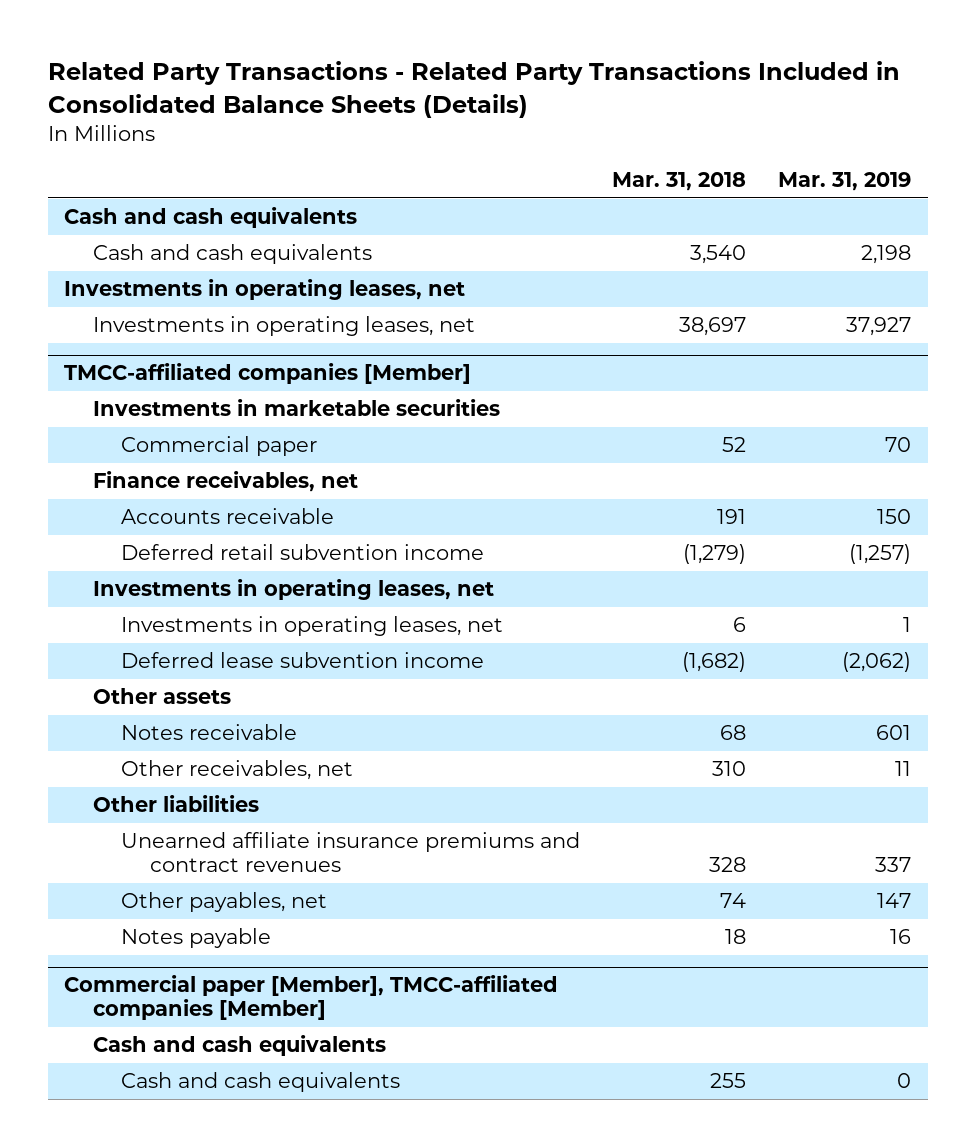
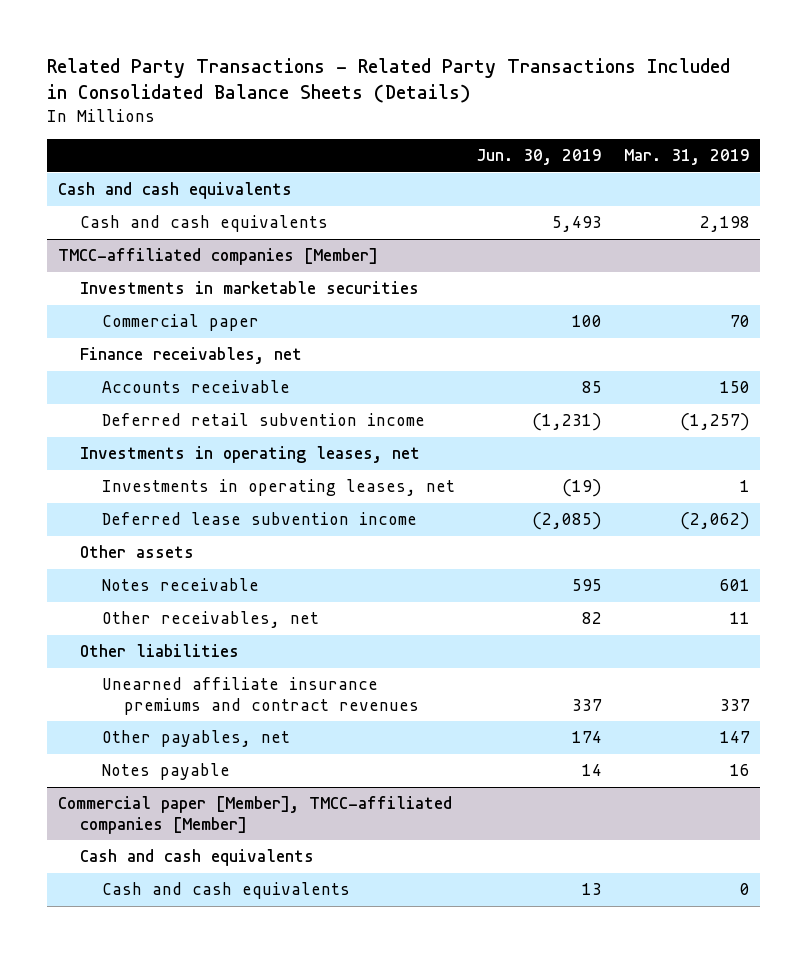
[612,172,747,192] Mar. 31, 2018 -> none
none -> [476,149,603,166] Jun. 30, 2019
[64,279,466,301] Investments in operating leases, net -> none
[92,316,475,337] Investments in operating leases, net -> none

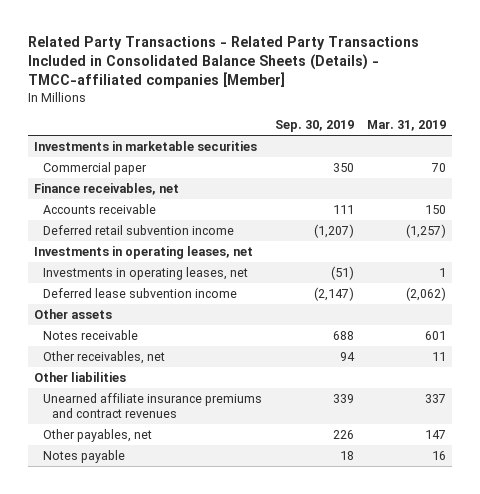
[47,58,731,104] Related Party Transactions - Related Party Transactions Included in Consolidated Balance Sheets (Details) -> [27,35,419,89] Related Party Transactions - Related Party Transactions Included in Consolidated Balance Sheets (Details) - TMCC-affiliated companies [Member]
[476,149,603,166] Jun. 30, 2019 -> none
none -> [274,120,354,133] Sep. 30, 2019
[57,182,292,200] Cash and cash equivalents -> none
[79,215,328,233] Cash and cash equivalents -> none
[57,248,378,266] TMCC-affiliated companies [Member] -> none
[57,796,452,834] Commercial paper [Member], TMCC-affiliated companies [Member] -> none
[79,849,314,867] Cash and cash equivalents -> none
[102,882,351,900] Cash and cash equivalents -> none

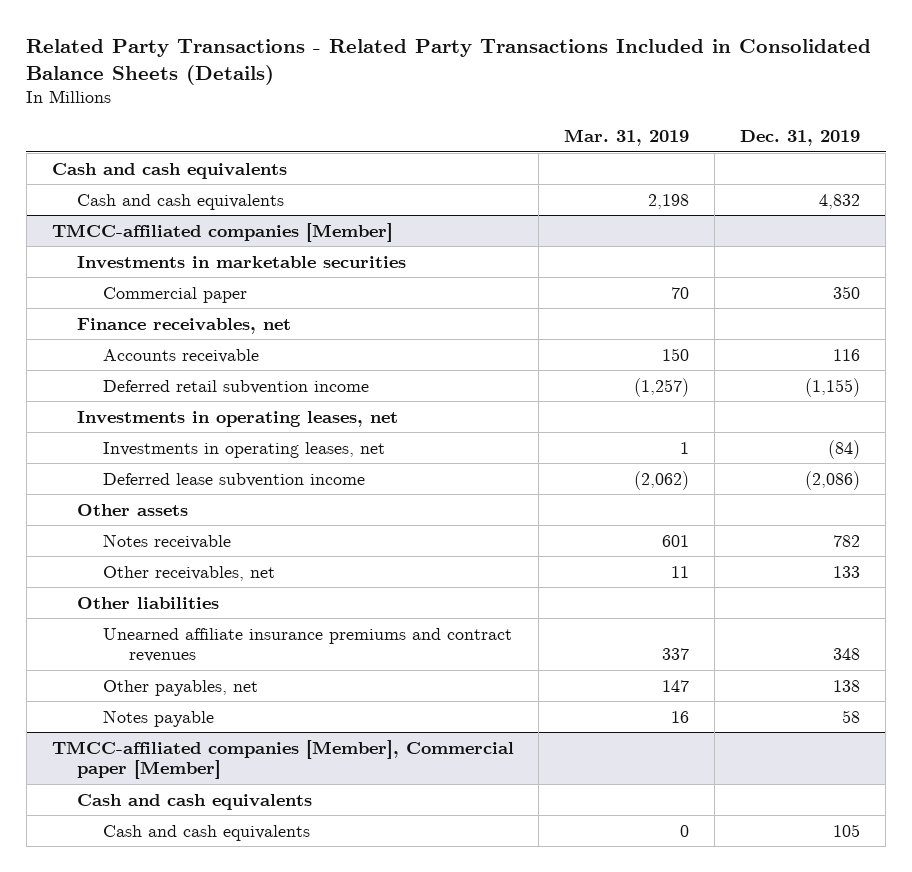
[27,35,419,89] Related Party Transactions - Related Party Transactions Included in Consolidated Balance Sheets (Details) - TMCC-affiliated companies [Member] -> [26,38,872,85] Related Party Transactions - Related Party Transactions Included in Consolidated Balance Sheets (Details)
[274,120,354,133] Sep. 30, 2019 -> none
none -> [740,130,861,147] Dec. 31, 2019
none -> [51,162,287,179] Cash and cash equivalents
none -> [77,193,285,210] Cash and cash equivalents
none -> [51,222,393,242] TMCC-affiliated companies [Member]
none -> [51,739,514,780] TMCC-affiliated companies [Member], Commercial paper [Member]
none -> [77,793,313,810] Cash and cash equivalents
none -> [103,824,311,841] Cash and cash equivalents

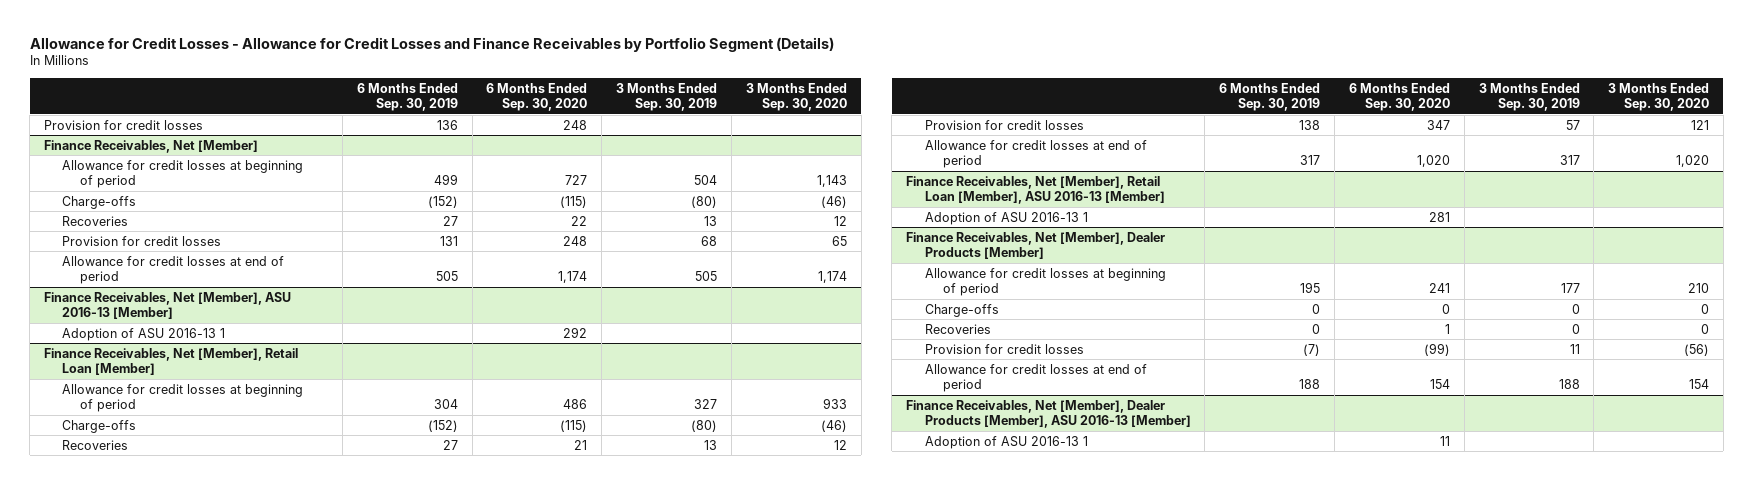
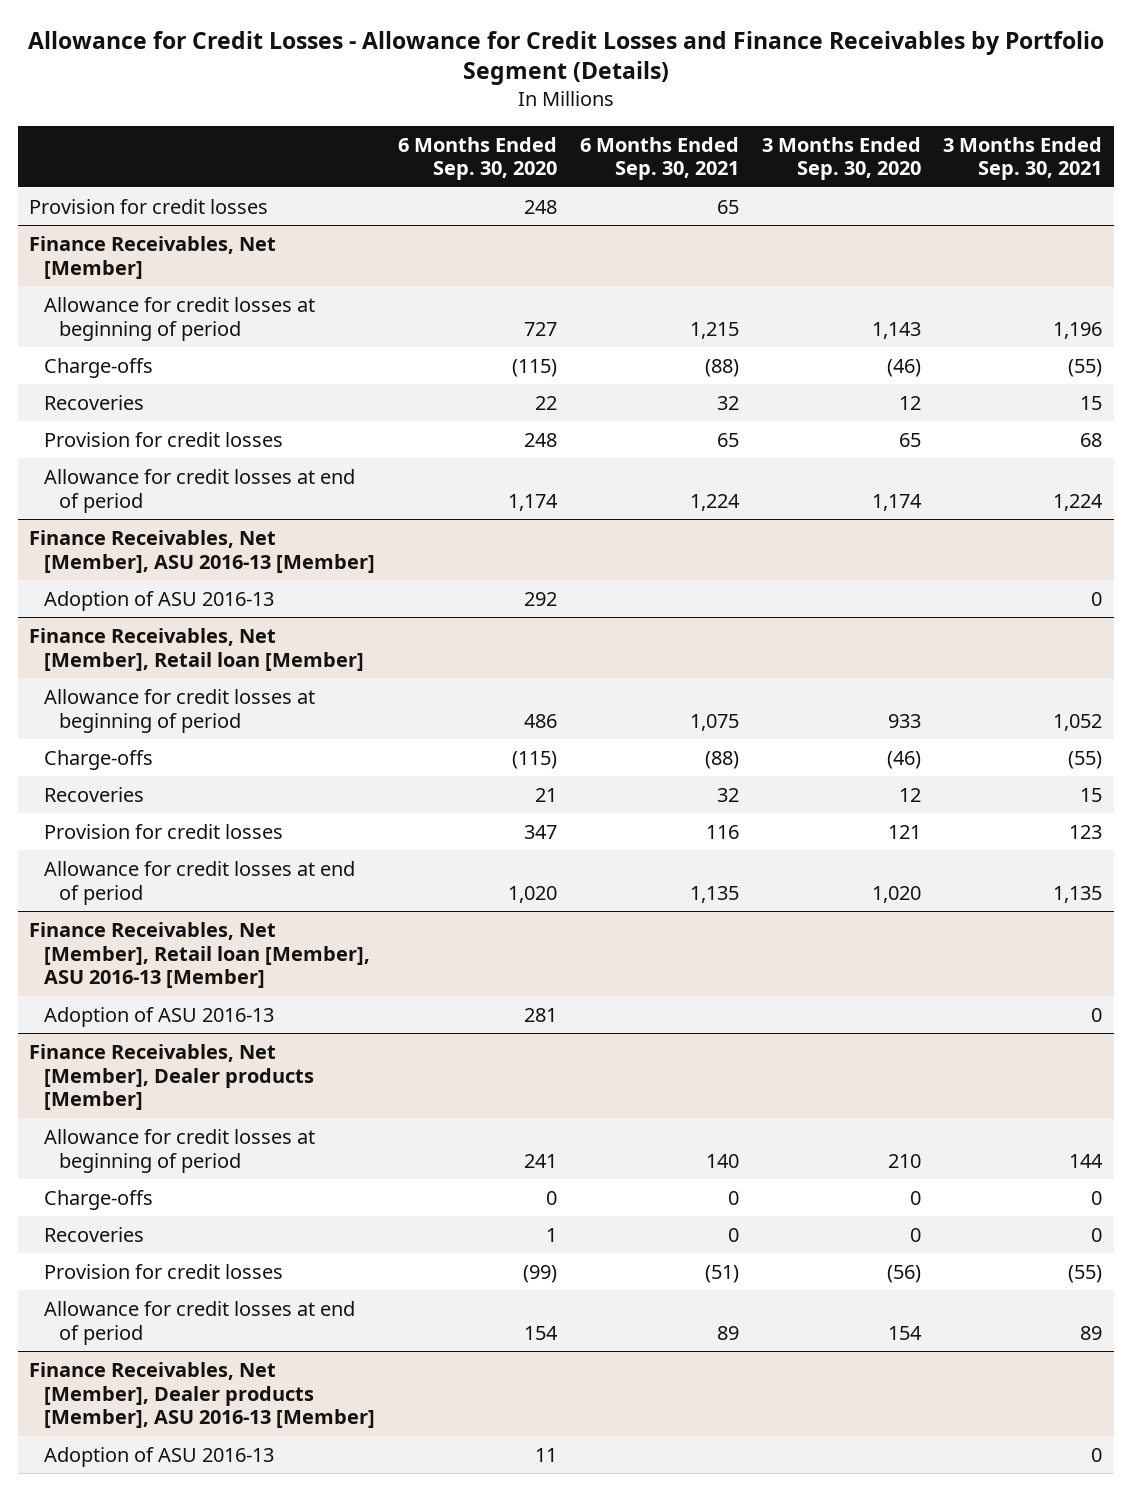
[356,82,458,112] 6 Months Ended Sep. 30, 2019 -> none
[616,82,718,112] 3 Months Ended Sep. 30, 2019 -> none
none -> [579,136,739,181] 6 Months Ended Sep. 30, 2021
none -> [943,136,1103,181] 3 Months Ended Sep. 30, 2021
[62,327,226,341] Adoption of ASU 2016-13 1 -> [43,590,274,611] Adoption of ASU 2016-13
[43,347,298,376] Finance Receivables, Net [Member], Retail Loan [Member] -> [29,627,364,671] Finance Receivables, Net [Member], Retail loan [Member]
[906,175,1165,205] Finance Receivables, Net [Member], Retail Loan [Member], ASU 2016-13 [Member] -> [29,921,370,989] Finance Receivables, Net [Member], Retail loan [Member], ASU 2016-13 [Member]
[924,211,1088,225] Adoption of ASU 2016-13 1 -> [43,1006,274,1027] Adoption of ASU 2016-13
[906,231,1166,260] Finance Receivables, Net [Member], Dealer Products [Member] -> [29,1043,314,1111] Finance Receivables, Net [Member], Dealer products [Member]
[906,399,1191,429] Finance Receivables, Net [Member], Dealer Products [Member], ASU 2016-13 [Member] -> [29,1361,375,1429] Finance Receivables, Net [Member], Dealer products [Member], ASU 2016-13 [Member]
[924,435,1088,449] Adoption of ASU 2016-13 1 -> [43,1446,274,1467] Adoption of ASU 2016-13

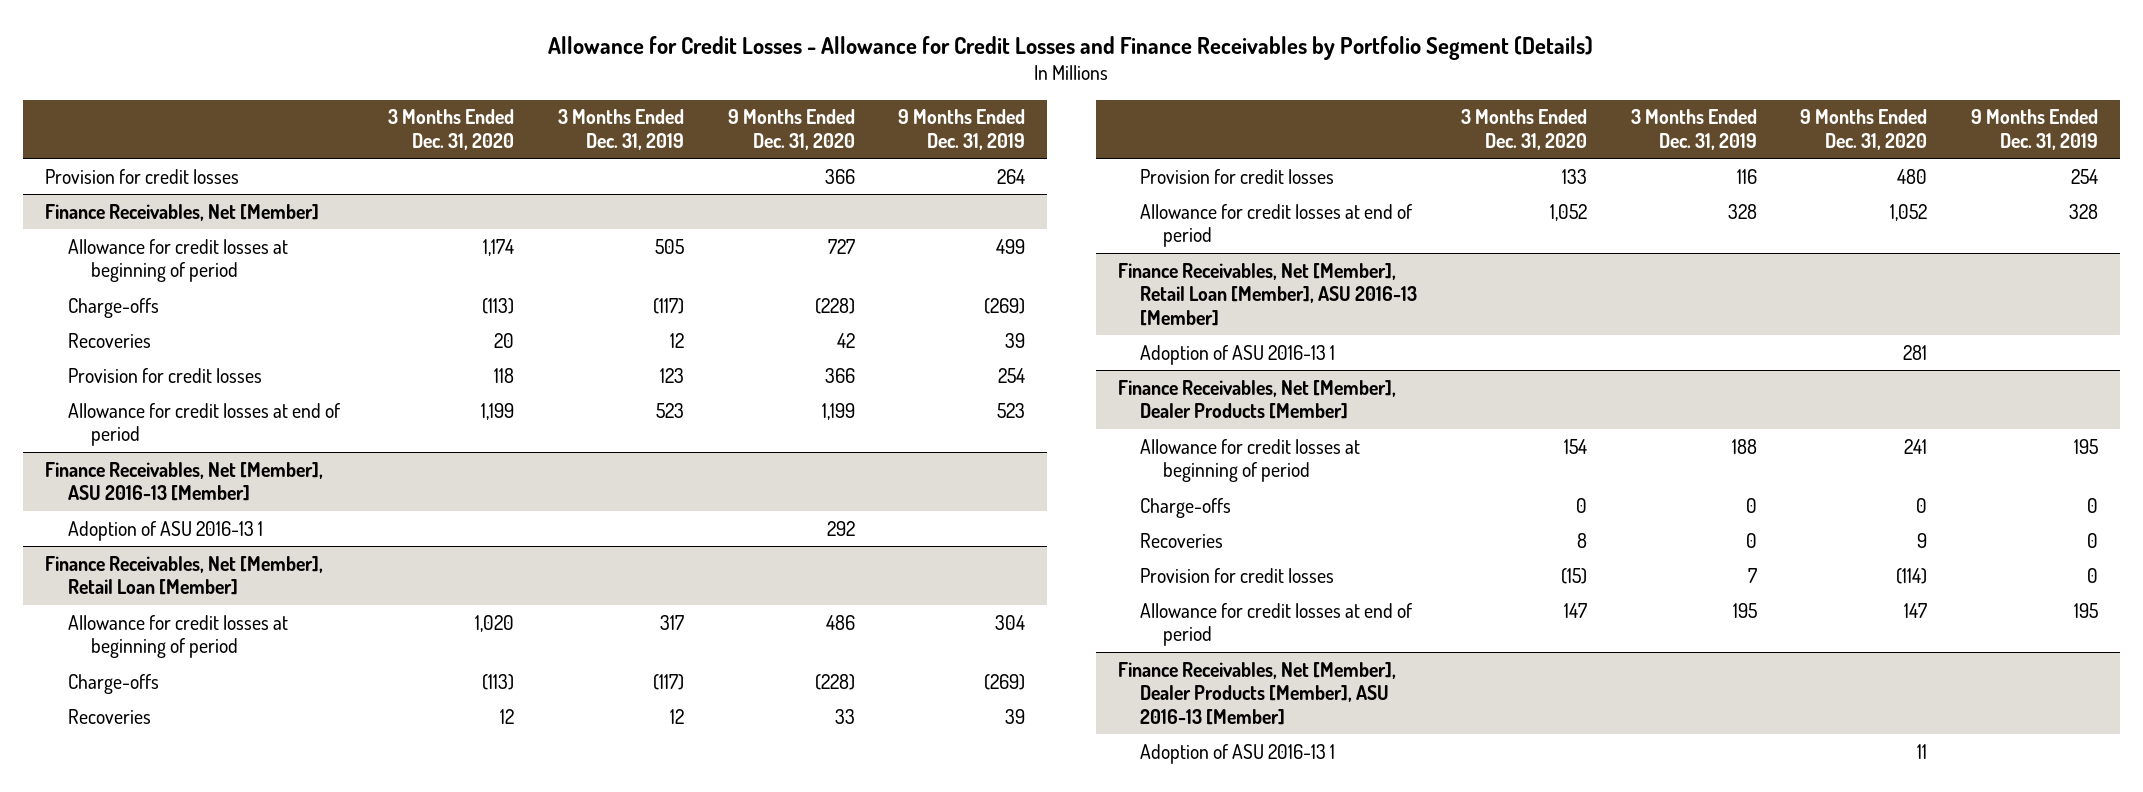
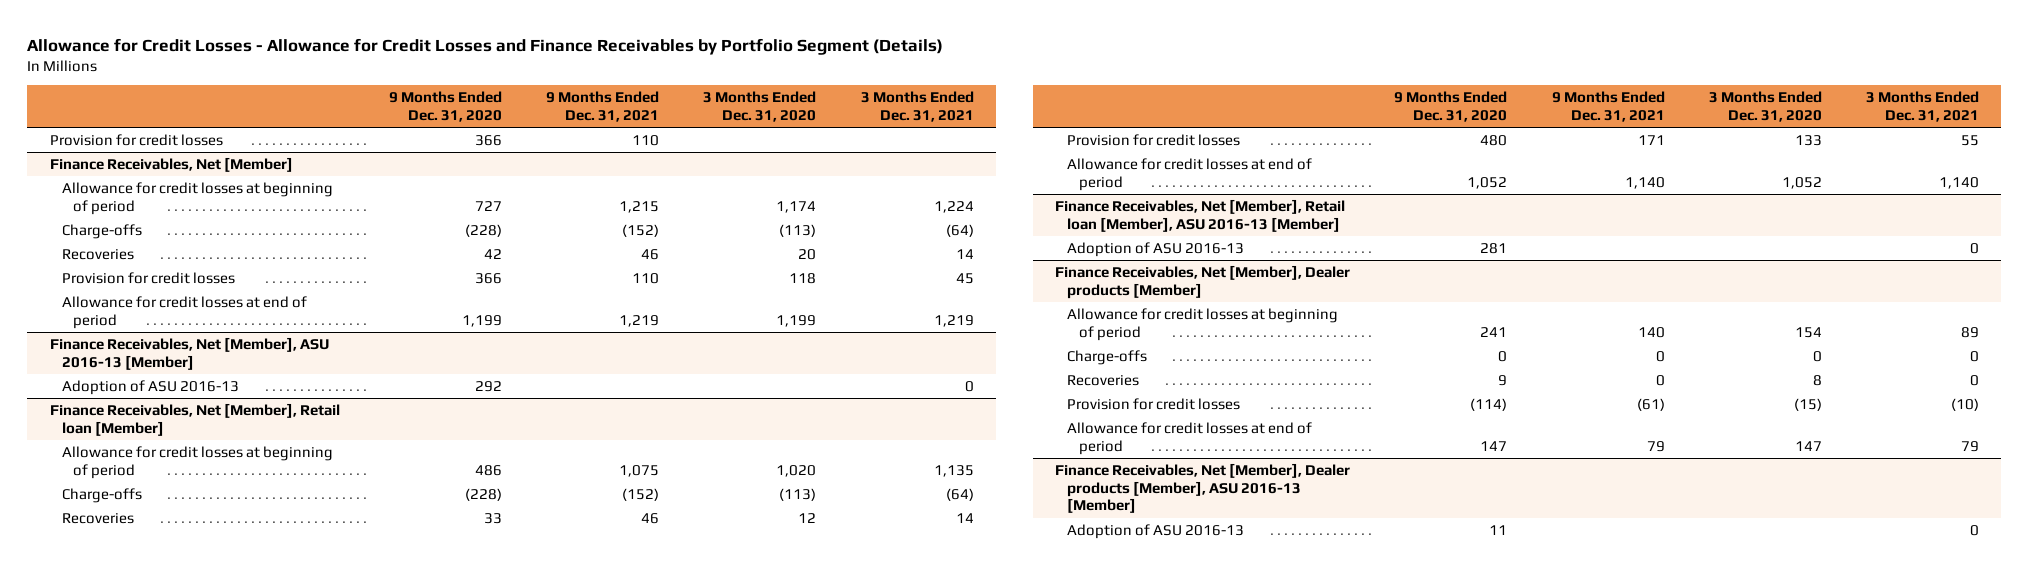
[558,109,685,151] 3 Months Ended Dec. 31, 2019 -> none
[898,109,1026,151] 9 Months Ended Dec. 31, 2019 -> none
none -> [546,91,660,123] 9 Months Ended Dec. 31, 2021
none -> [860,91,974,123] 3 Months Ended Dec. 31, 2021
[67,520,263,541] Adoption of ASU 2016-13 1 -> [61,379,239,395] Adoption of ASU 2016-13
[45,555,324,596] Finance Receivables, Net [Member], Retail Loan [Member] -> [49,402,340,436] Finance Receivables, Net [Member], Retail loan [Member]
[1117,262,1418,326] Finance Receivables, Net [Member], Retail Loan [Member], ASU 2016-13 [Member] -> [1055,198,1346,232] Finance Receivables, Net [Member], Retail loan [Member], ASU 2016-13 [Member]
[1140,344,1336,365] Adoption of ASU 2016-13 1 -> [1067,241,1245,257] Adoption of ASU 2016-13
[1117,379,1396,420] Finance Receivables, Net [Member], Dealer Products [Member] -> [1055,264,1351,299] Finance Receivables, Net [Member], Dealer products [Member]
[1117,661,1396,725] Finance Receivables, Net [Member], Dealer Products [Member], ASU 2016-13 [Member] -> [1055,462,1351,514] Finance Receivables, Net [Member], Dealer products [Member], ASU 2016-13 [Member]
[1140,743,1336,764] Adoption of ASU 2016-13 1 -> [1067,523,1245,539] Adoption of ASU 2016-13

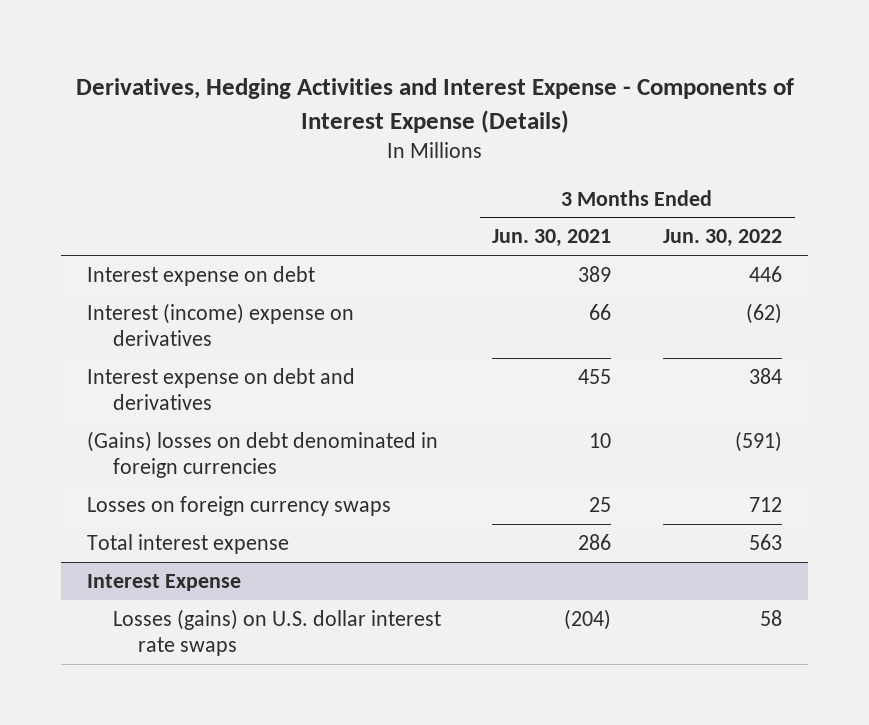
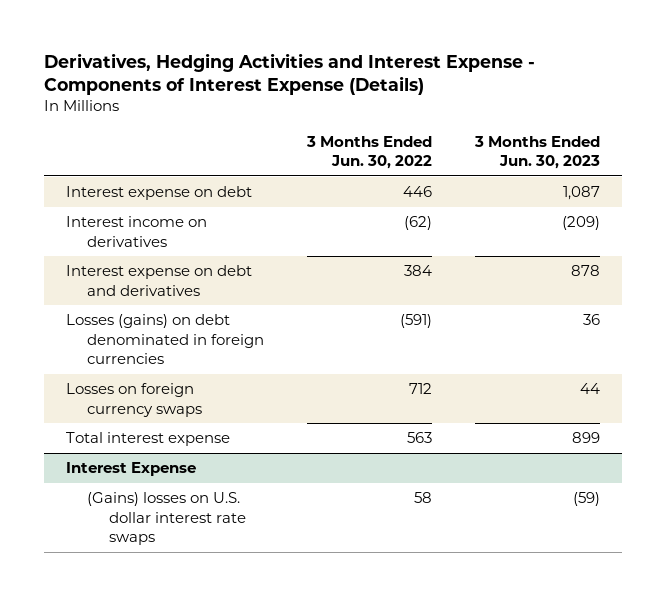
[492,229,612,248] Jun. 30, 2021 -> none
none -> [474,135,601,170] 3 Months Ended Jun. 30, 2023
[87,302,355,346] Interest (income) expense on derivatives -> [65,216,207,247] Interest income on derivatives
[87,430,439,478] (Gains) losses on debt denominated in foreign currencies -> [65,314,265,365] Losses (gains) on debt denominated in foreign currencies
[112,608,441,656] Losses (gains) on U.S. dollar interest rate swaps -> [87,492,246,546] (Gains) losses on U.S. dollar interest rate swaps

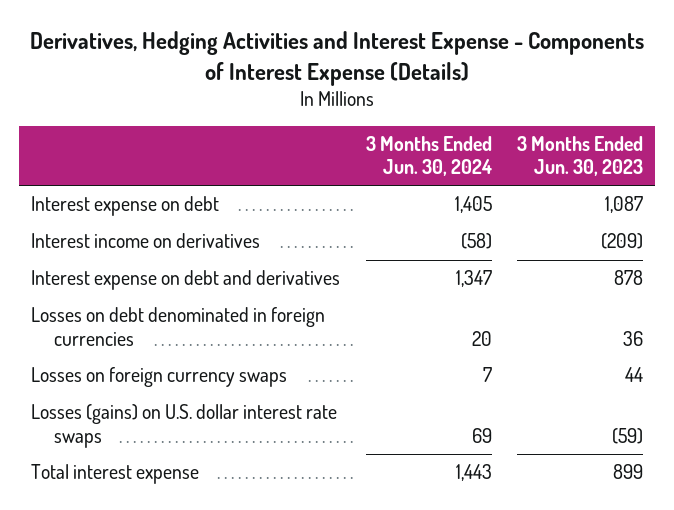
[306,135,433,170] 3 Months Ended Jun. 30, 2022 -> none
none -> [365,136,492,177] 3 Months Ended Jun. 30, 2024
[65,314,265,365] Losses (gains) on debt denominated in foreign currencies -> [31,307,326,346] Losses on debt denominated in foreign currencies
none -> [31,404,338,448] Losses (gains) on U.S. dollar interest rate swaps
[65,462,196,477] Interest Expense -> none
[87,492,246,546] (Gains) losses on U.S. dollar interest rate swaps -> none

